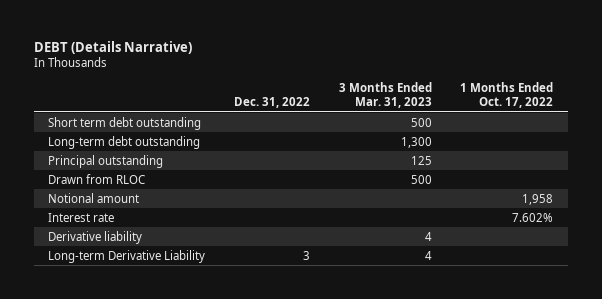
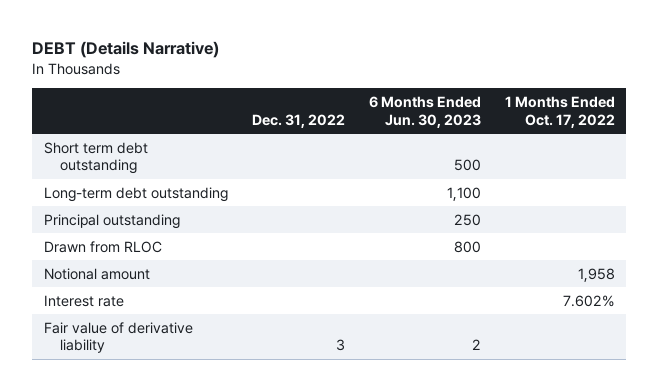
[338,81,432,109] 3 Months Ended Mar. 31, 2023 -> none
none -> [368,96,481,128] 6 Months Ended Jun. 30, 2023
[48,230,143,244] Derivative liability -> none
[48,249,206,263] Long-term Derivative Liability -> none
none -> [43,321,193,354] Fair value of derivative liability

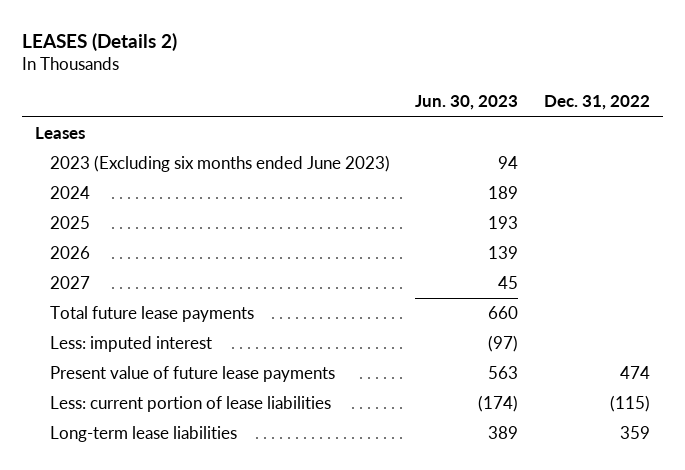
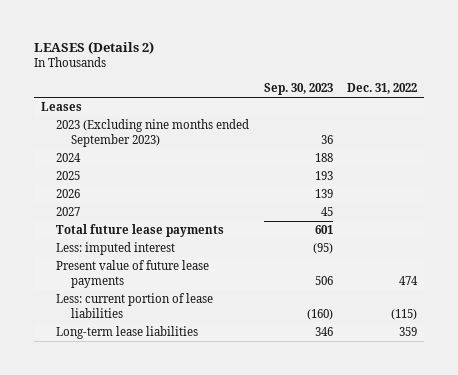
[415,95,519,111] Jun. 30, 2023 -> none
none -> [263,83,333,96] Sep. 30, 2023
[49,155,390,173] 2023 (Excluding six months ended June 2023) -> [56,119,250,148] 2023 (Excluding nine months ended September 2023)

